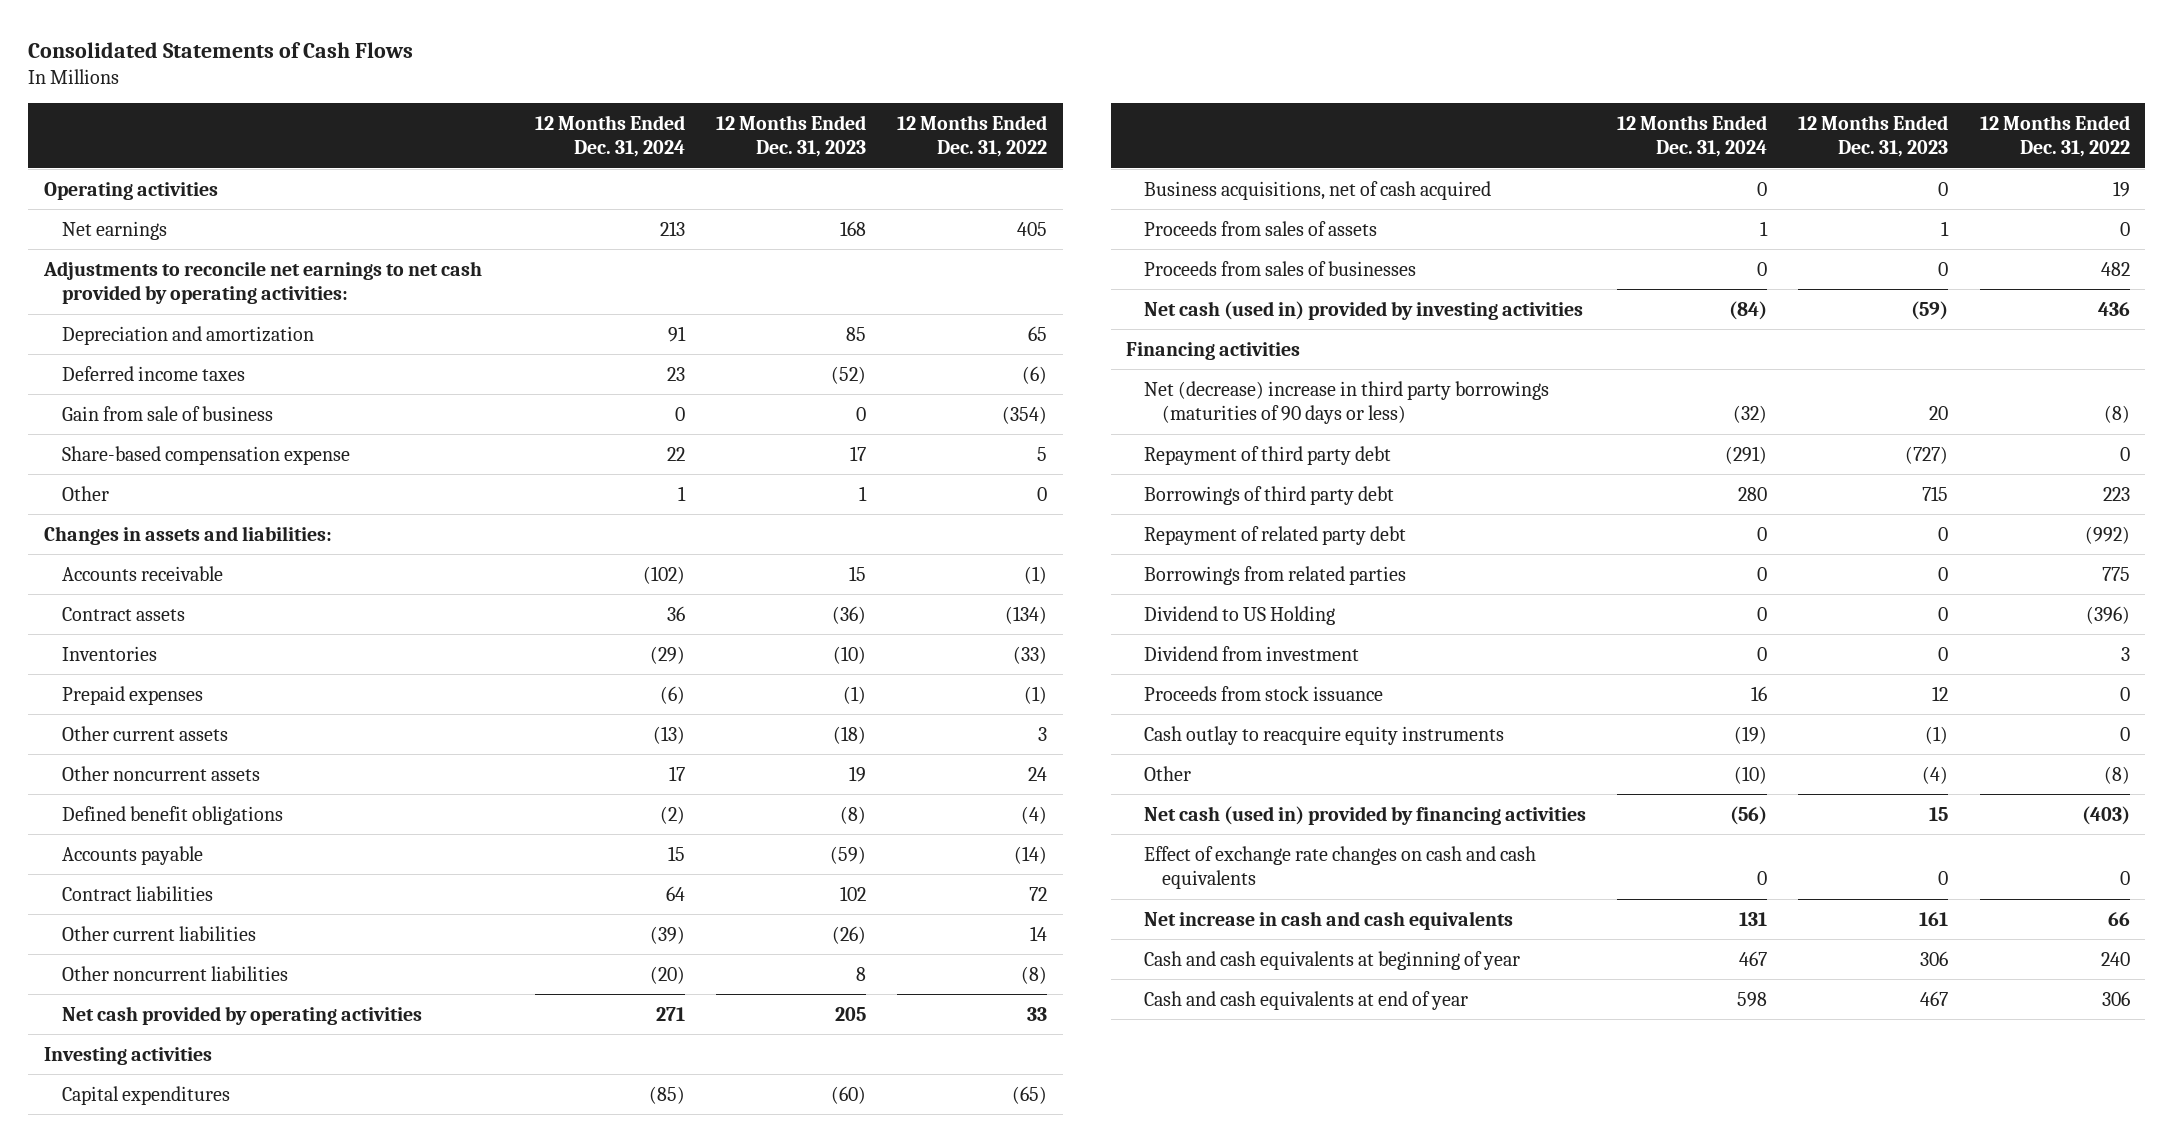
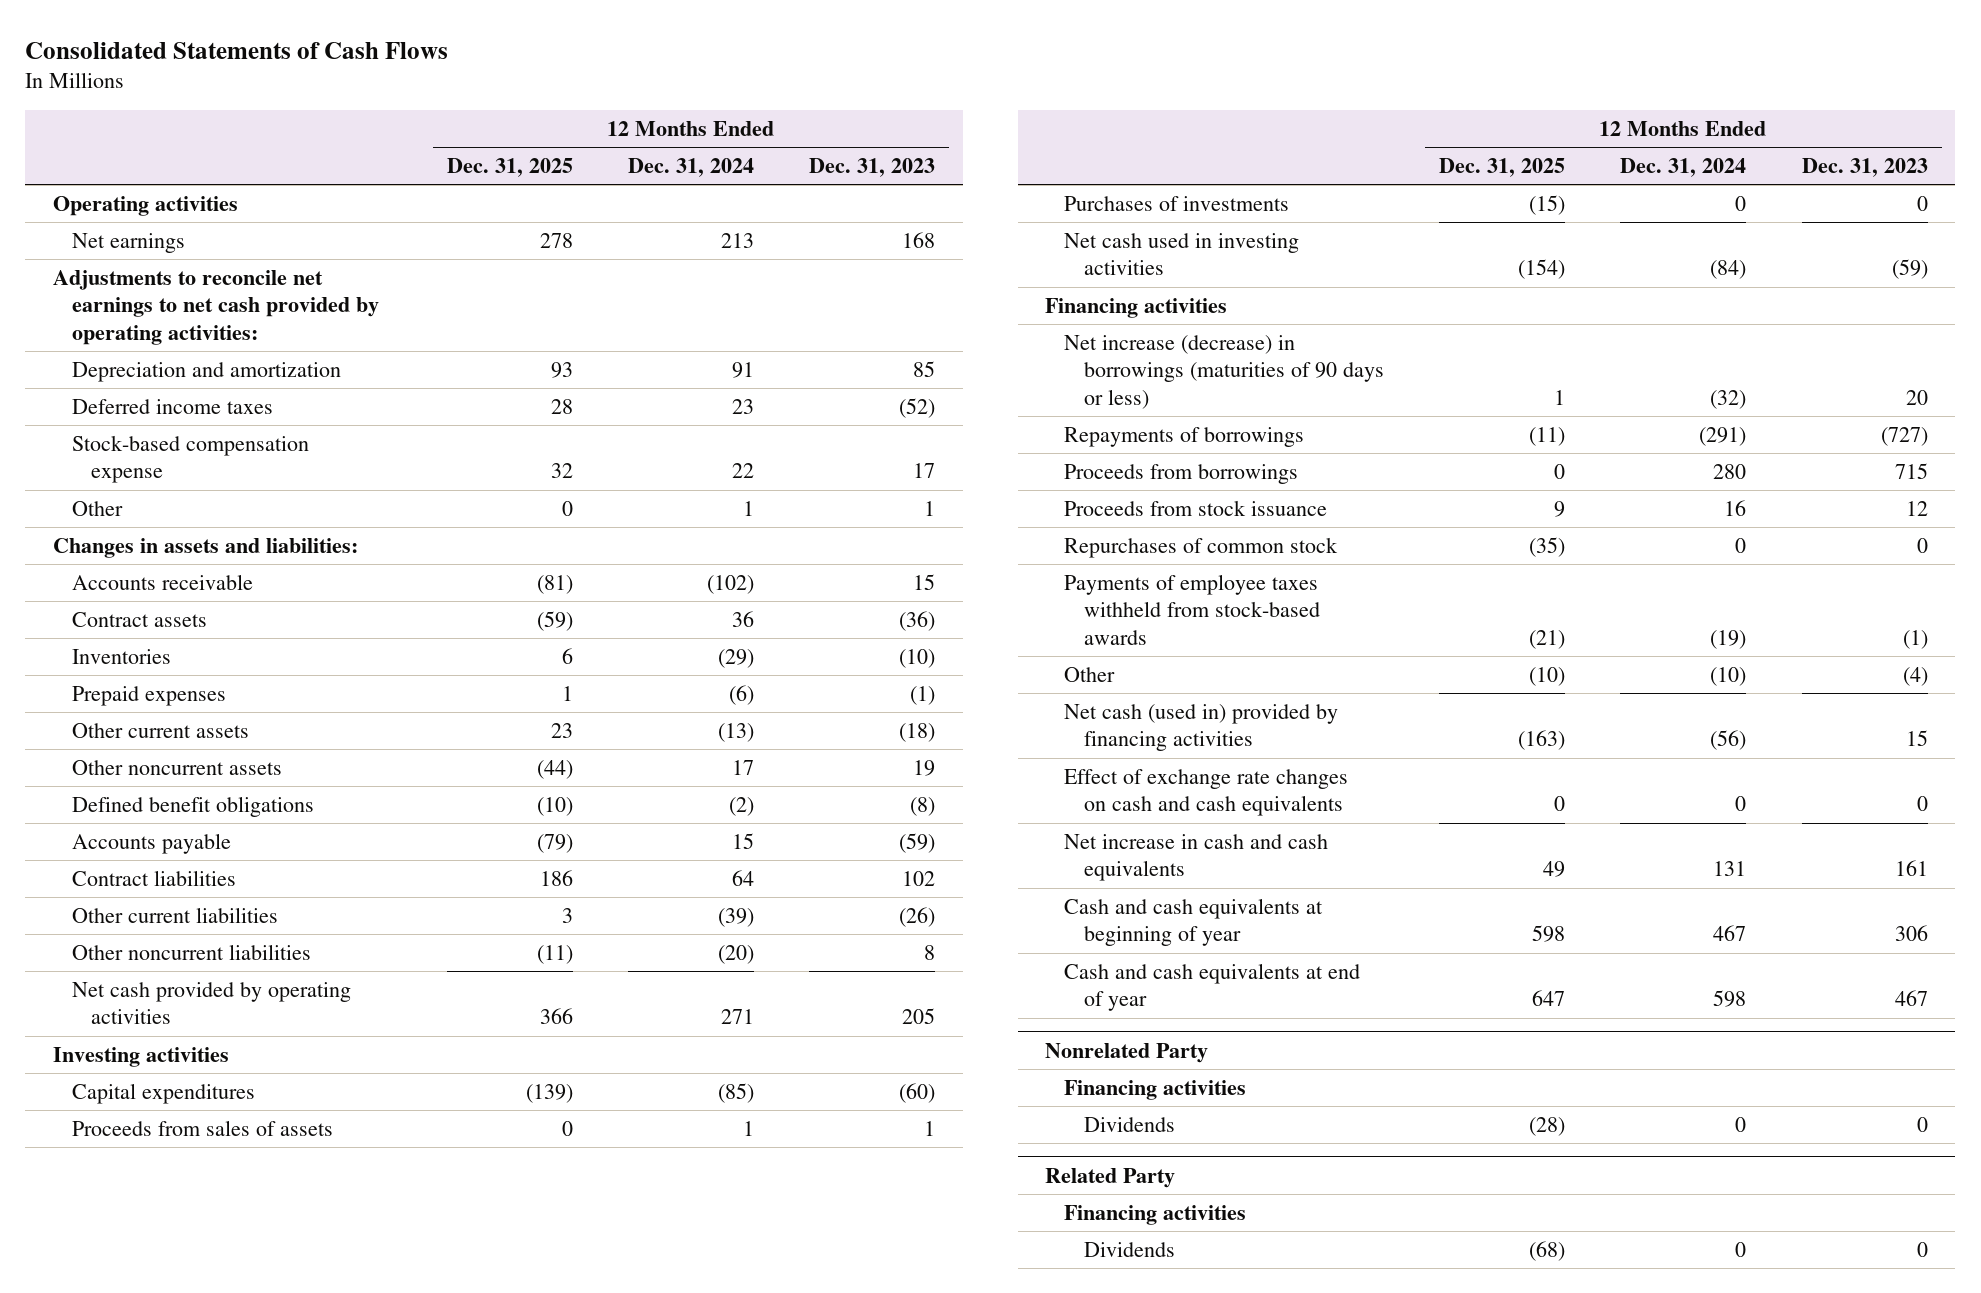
[896,114,1047,158] 12 Months Ended Dec. 31, 2022 -> none
none -> [446,158,573,178] Dec. 31, 2025
[61,405,273,421] Gain from sale of business -> none
[61,445,350,465] Share-based compensation expense -> [72,434,310,484] Stock-based compensation expense
[1144,180,1492,200] Business acquisitions, net of cash acquired -> none
[1144,260,1417,276] Proceeds from sales of businesses -> none
none -> [1064,195,1290,211] Purchases of investments
[1144,300,1584,320] Net cash (used in) provided by investing activities -> [1064,232,1300,276] Net cash used in investing activities
[1144,525,1407,545] Repayment of related party debt -> none
[1144,565,1407,585] Borrowings from related parties -> none
[1144,605,1336,625] Dividend to US Holding -> none
[1144,645,1360,661] Dividend from investment -> none
[1144,380,1550,425] Net (decrease) increase in third party borrowings (maturities of 90 days or less) -> [1064,334,1384,409] Net increase (decrease) in borrowings (maturities of 90 days or less)
[1144,445,1392,465] Repayment of third party debt -> [1064,426,1305,447] Repayments of borrowings
[1144,485,1395,505] Borrowings of third party debt -> [1064,463,1299,484] Proceeds from borrowings
none -> [1064,536,1339,558] Repurchases of common stock
[1144,725,1505,745] Cash outlay to reacquire equity instruments -> [1064,573,1320,645] Payments of employee taxes withheld from stock-based awards
none -> [1045,1042,1209,1063] Nonrelated Party
none -> [1064,1079,1247,1100] Financing activities
none -> [1083,1116,1175,1132] Dividends
none -> [1045,1167,1176,1188] Related Party
none -> [1064,1204,1247,1225] Financing activities
none -> [1083,1241,1175,1257] Dividends

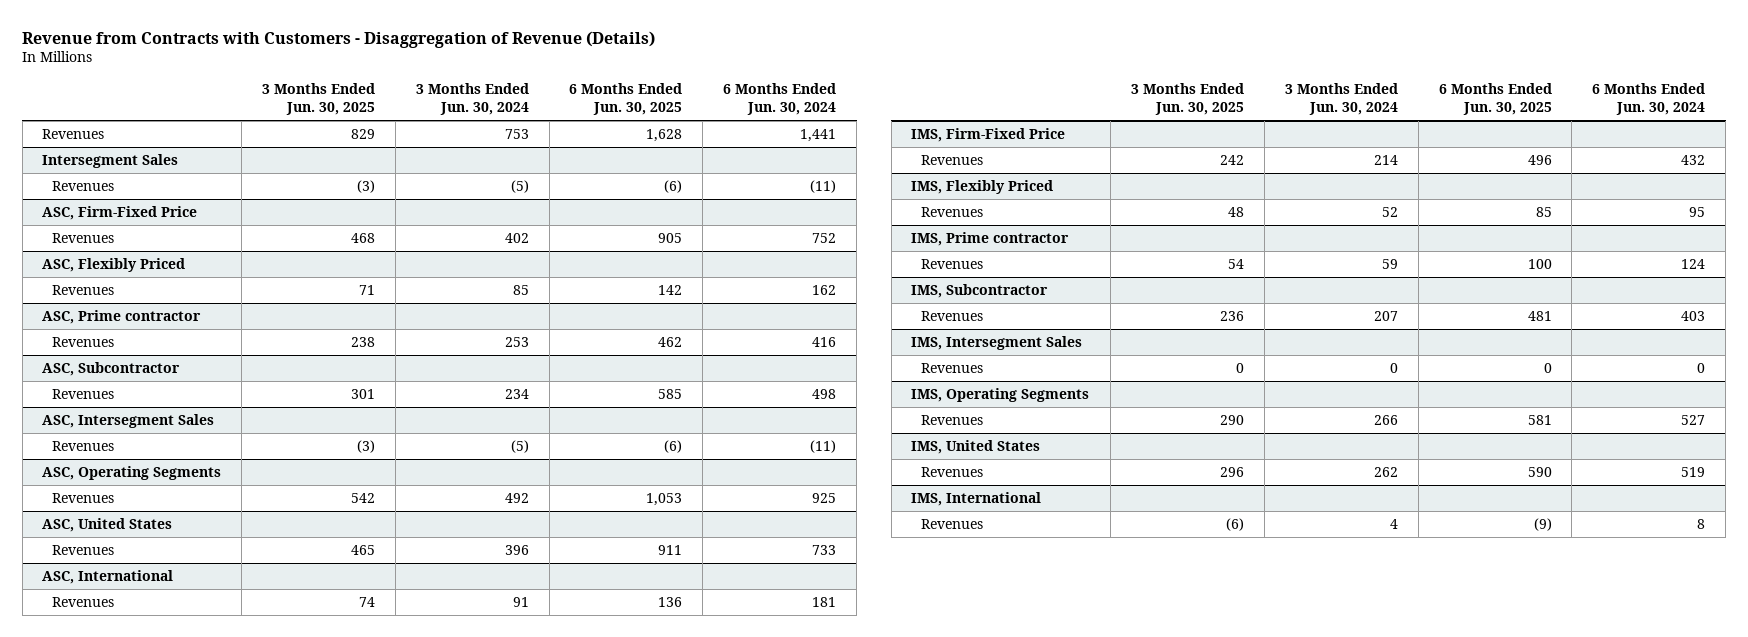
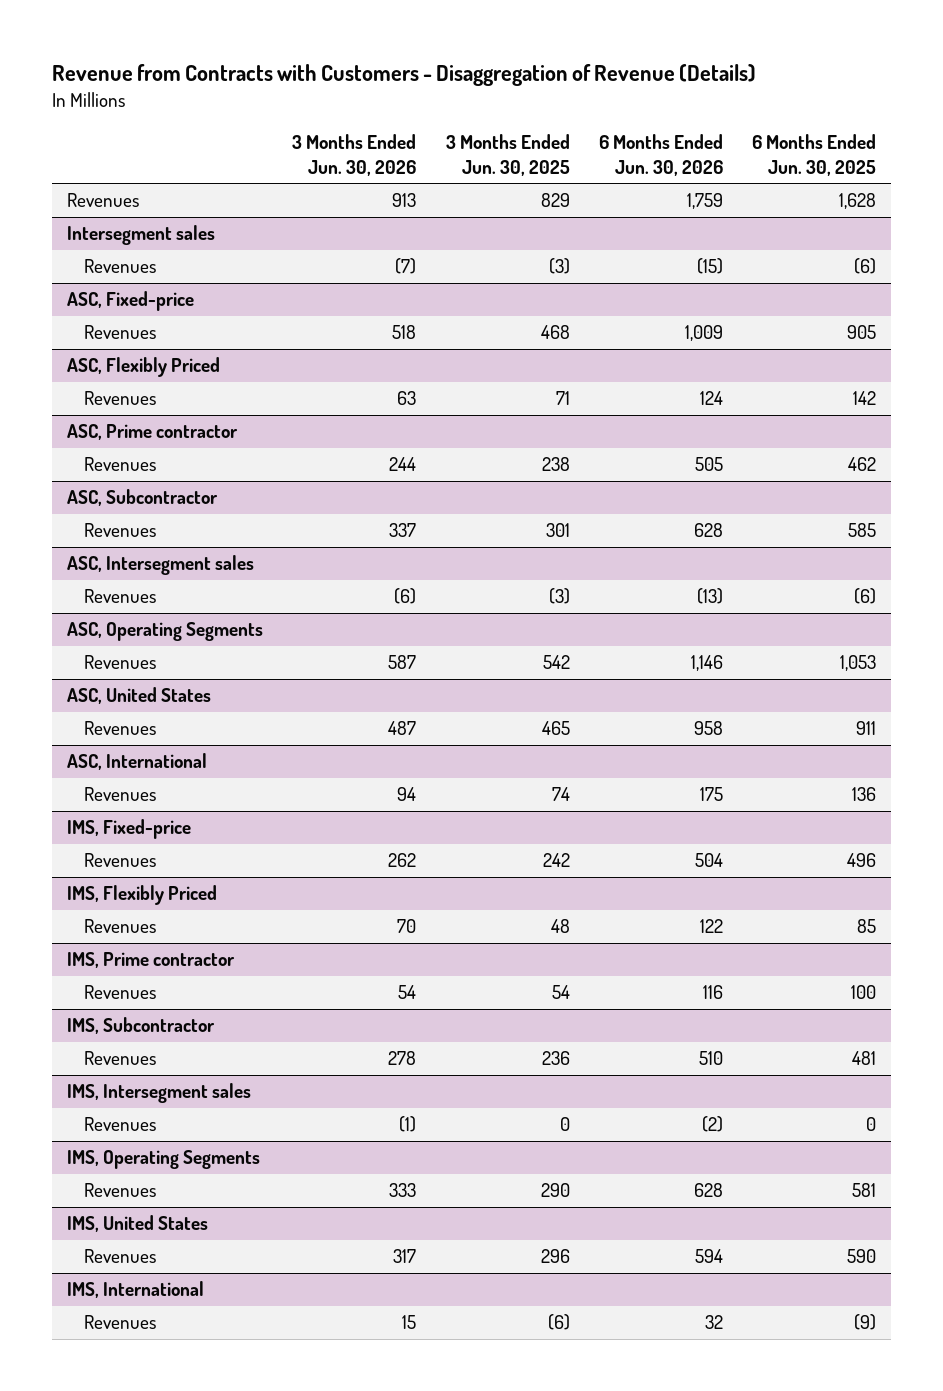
[415,83,529,115] 3 Months Ended Jun. 30, 2024 -> none
[723,83,837,115] 6 Months Ended Jun. 30, 2024 -> none
none -> [292,134,417,176] 3 Months Ended Jun. 30, 2026
none -> [599,134,724,176] 6 Months Ended Jun. 30, 2026
[42,154,179,169] Intersegment Sales -> [66,225,215,246] Intersegment sales
[42,206,198,221] ASC, Firm-Fixed Price -> [66,291,194,312] ASC, Fixed-price
[42,414,215,429] ASC, Intersegment Sales -> [66,555,254,576] ASC, Intersegment sales
[911,128,1066,143] IMS, Firm-Fixed Price -> [66,819,191,840] IMS, Fixed-price
[911,336,1083,351] IMS, Intersegment Sales -> [66,1083,251,1104] IMS, Intersegment sales

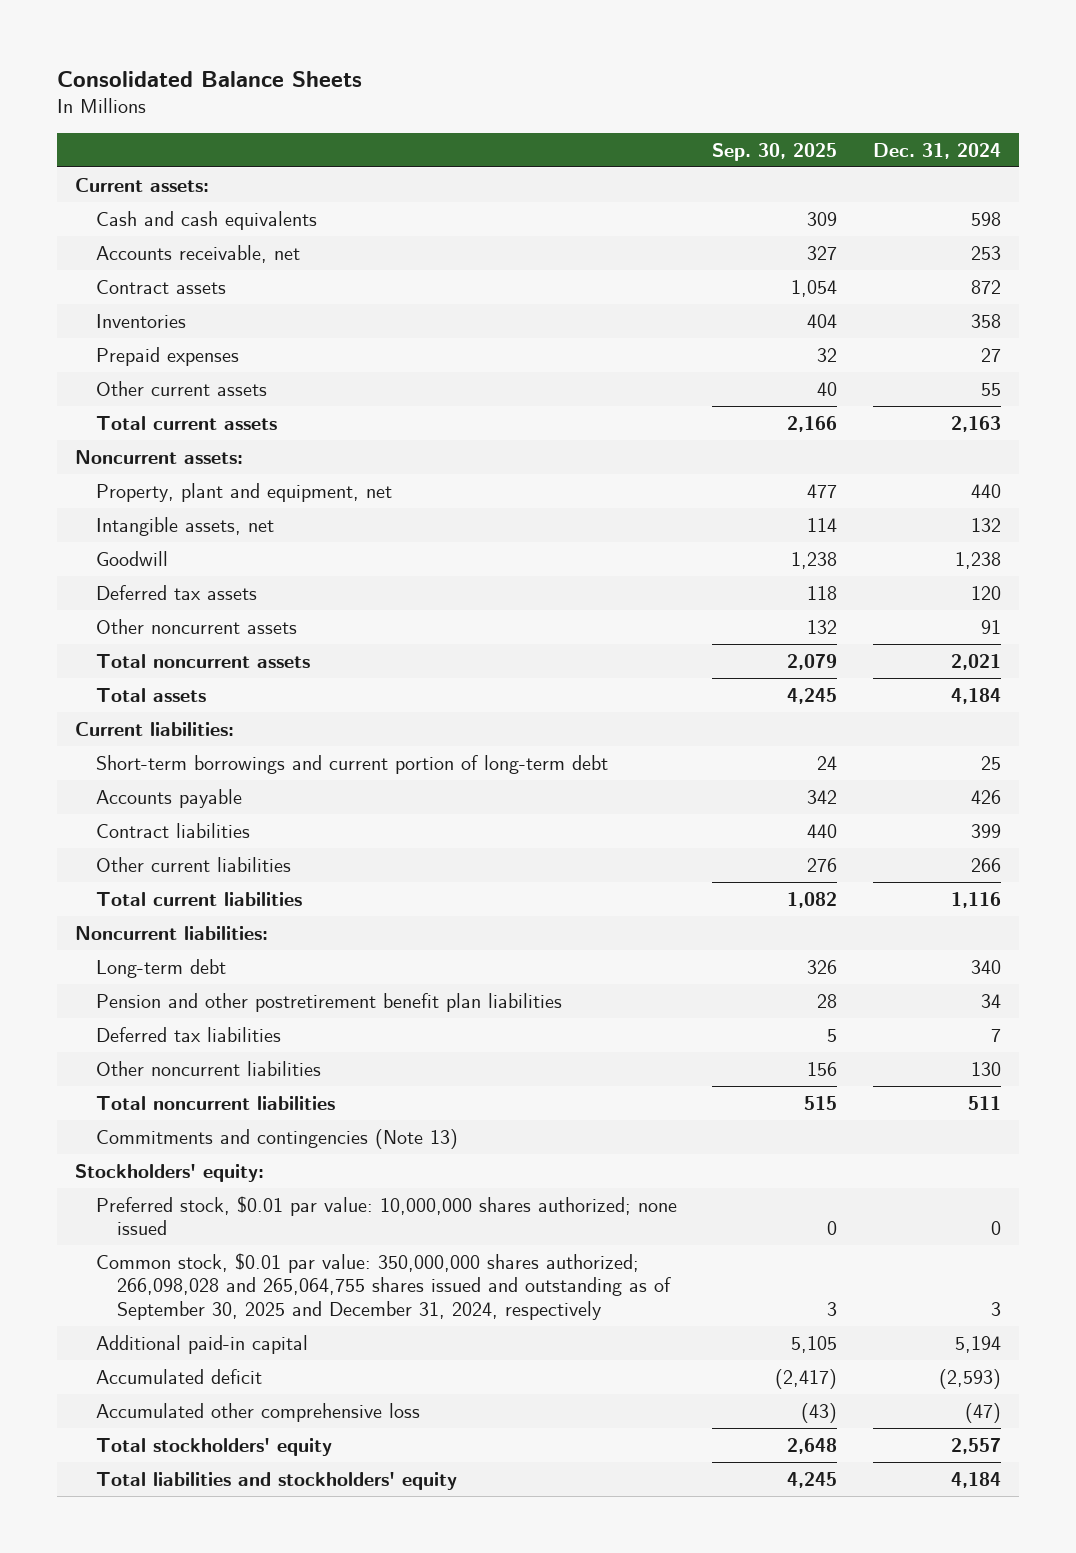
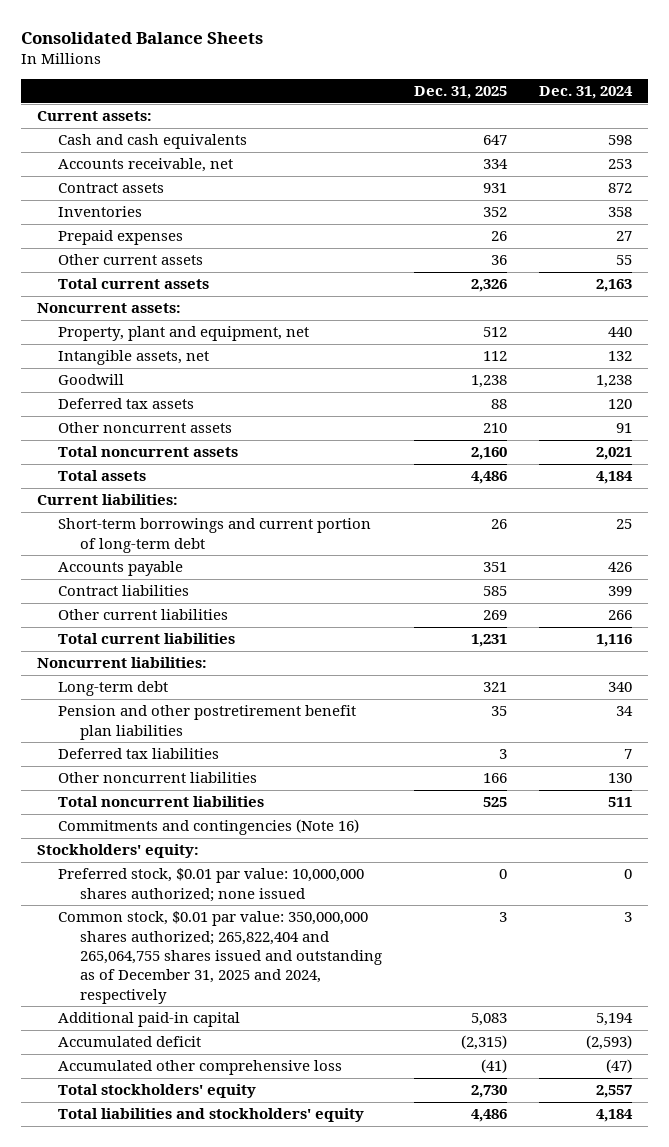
[712,142,838,161] Sep. 30, 2025 -> none
none -> [414,86,508,100] Dec. 31, 2025
[95,1128,458,1149] Commitments and contingencies (Note 13) -> [58,819,360,836] Commitments and contingencies (Note 16)
[95,1252,671,1320] Common stock, $0.01 par value: 350,000,000 shares authorized; 266,098,028 and 265,064,755 shares issued and outstanding as of September 30, 2025 and December 31, 2024, respectively -> [58,911,382,1004] Common stock, $0.01 par value: 350,000,000 shares authorized; 265,822,404 and 265,064,755 shares issued and outstanding as of December 31, 2025 and 2024, respectively

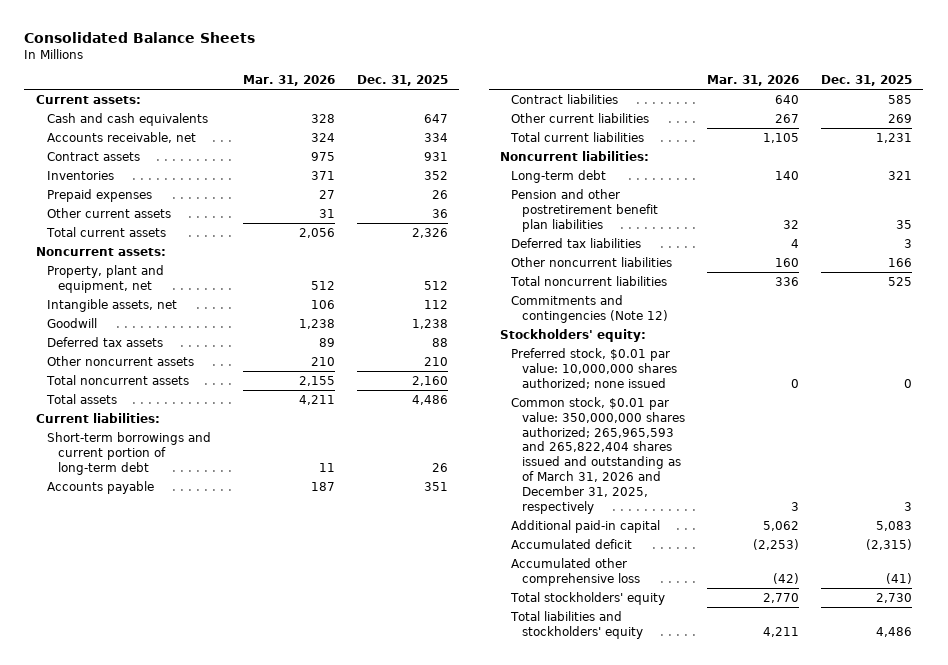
[539,86,634,100] Dec. 31, 2024 -> none
none -> [242,75,335,87] Mar. 31, 2026
[58,819,360,836] Commitments and contingencies (Note 16) -> [510,294,669,323] Commitments and contingencies (Note 12)
[58,911,382,1004] Common stock, $0.01 par value: 350,000,000 shares authorized; 265,822,404 and 265,064,755 shares issued and outstanding as of December 31, 2025 and 2024, respectively -> [510,396,686,515] Common stock, $0.01 par value: 350,000,000 shares authorized; 265,965,593 and 265,822,404 shares issued and outstanding as of March 31, 2026 and December 31, 2025, respectively

